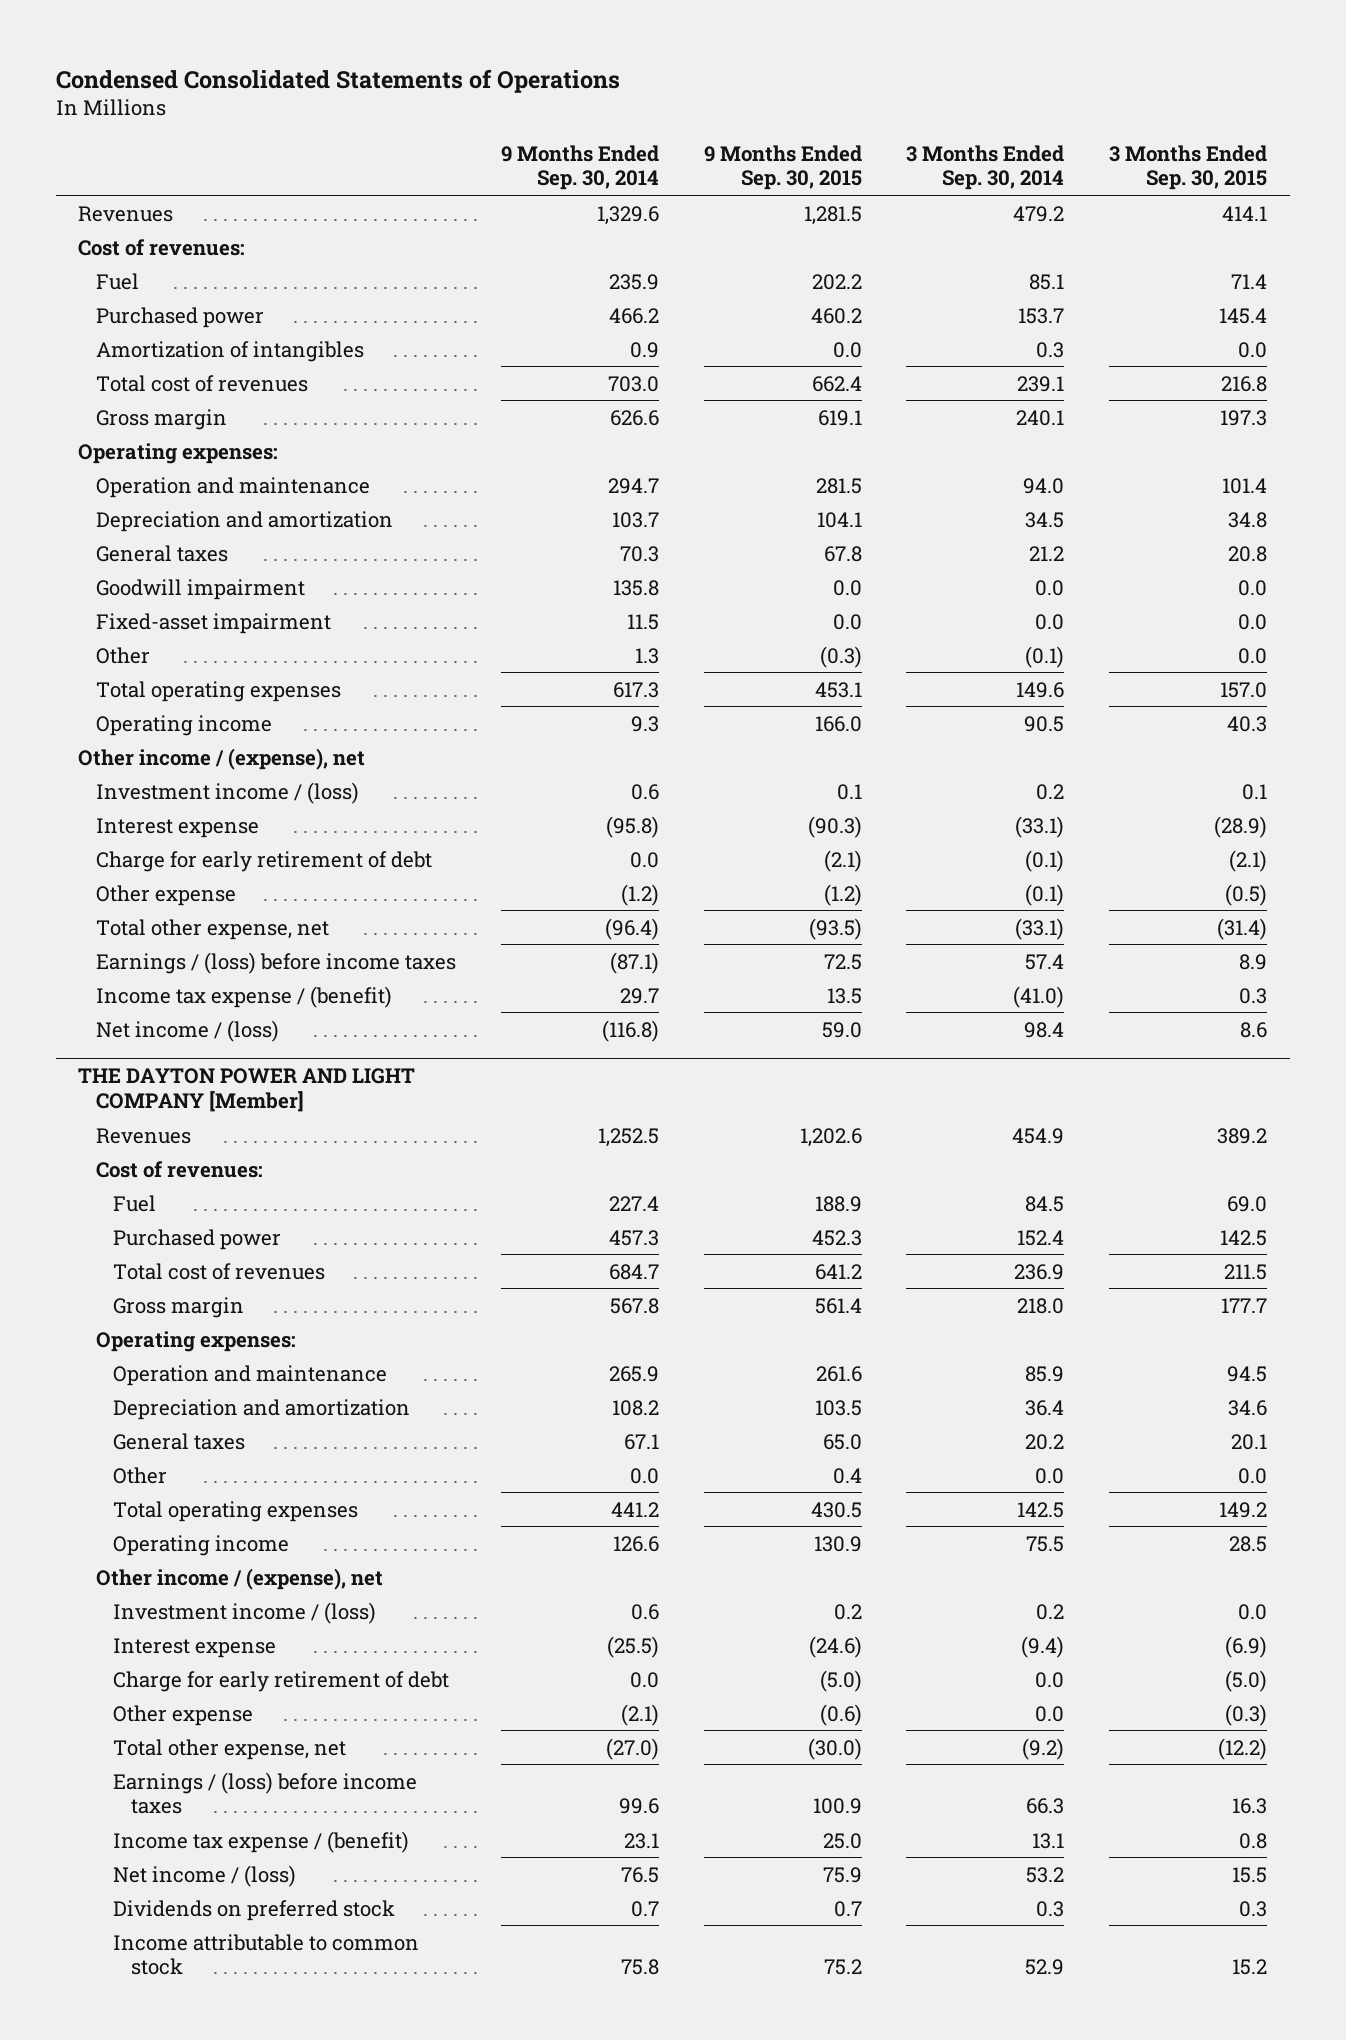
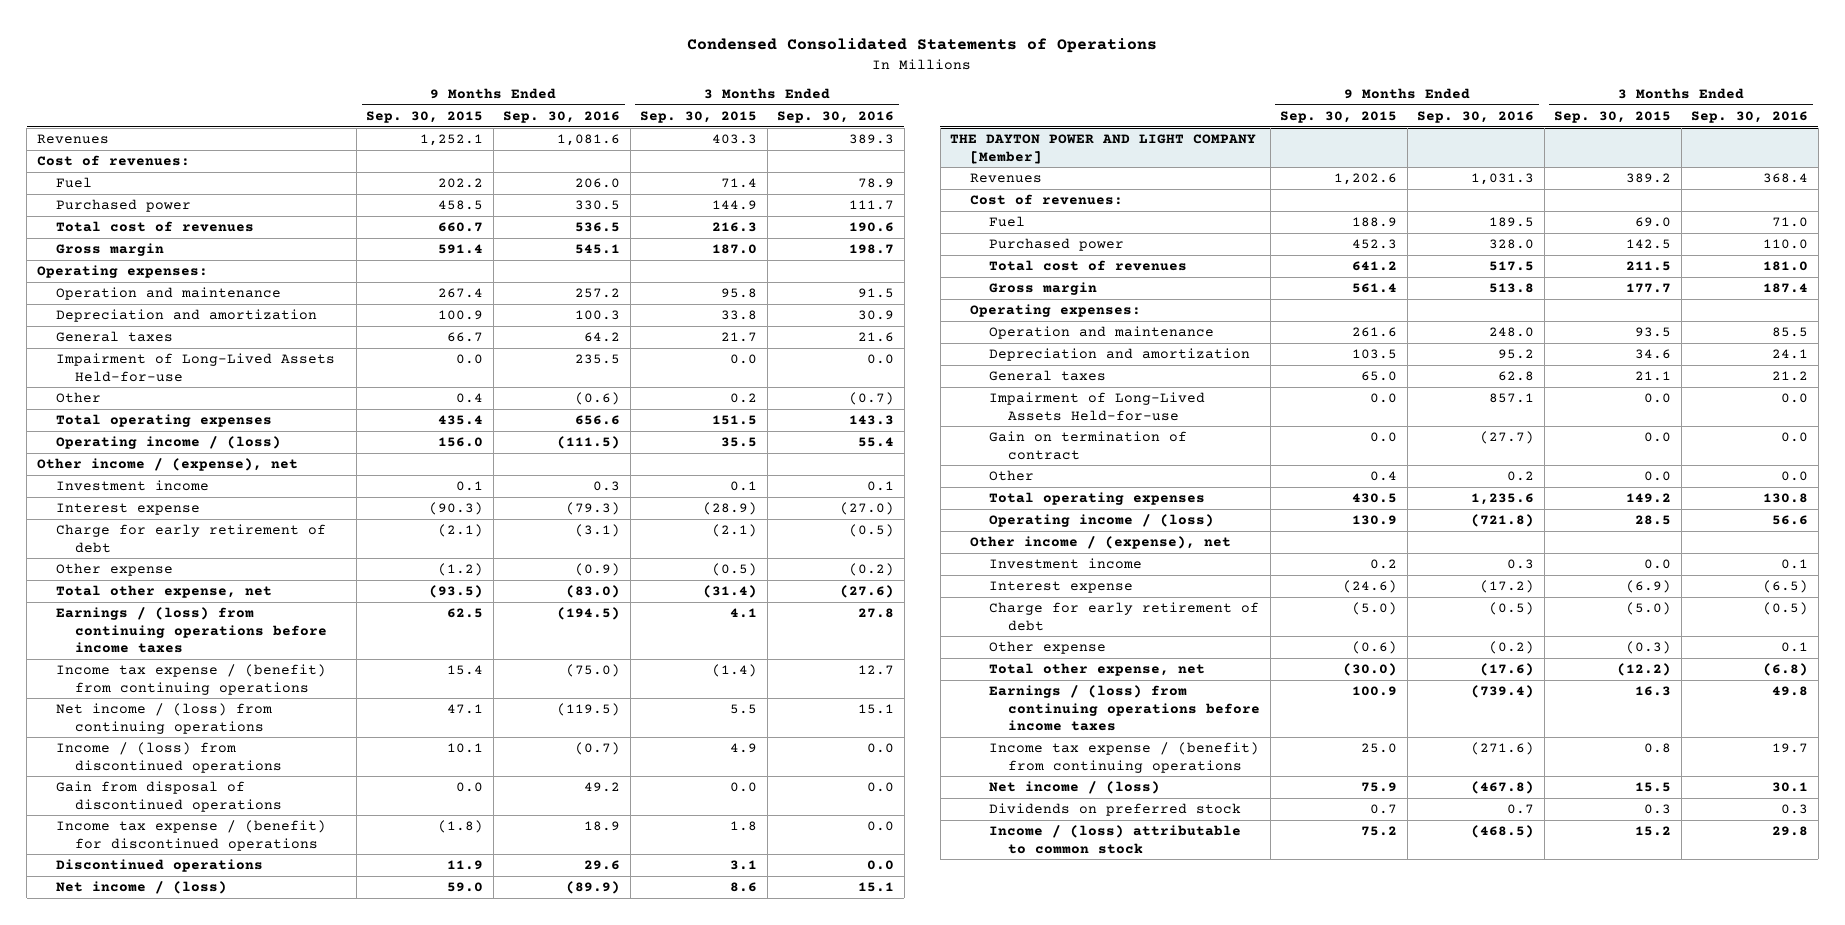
[500,144,659,191] 9 Months Ended Sep. 30, 2014 -> none
[906,144,1065,191] 3 Months Ended Sep. 30, 2014 -> none
none -> [503,110,621,123] Sep. 30, 2016
none -> [777,110,895,123] Sep. 30, 2016
[803,205,862,225] 1,281.5 -> [420,134,484,147] 1,252.1
[1222,205,1268,221] 414.1 -> [712,134,758,145] 403.3
[95,340,364,362] Amortization of intangibles -> none
[810,307,862,324] 460.2 -> [438,200,484,211] 458.5
[1219,307,1268,324] 145.4 -> [712,200,758,211] 144.9
[811,375,862,392] 662.4 -> [438,222,484,233] 660.7
[1221,375,1268,392] 216.8 -> [712,222,758,233] 216.3
[817,409,862,426] 619.1 -> [438,244,484,255] 591.4
[1220,409,1268,426] 197.3 -> [712,244,758,255] 187.0
[95,578,305,600] Goodwill impairment -> none
[815,477,862,494] 281.5 -> [438,288,484,299] 267.4
[1222,477,1268,494] 101.4 -> [721,288,758,299] 95.8
[816,511,862,528] 104.1 -> [438,310,484,321] 100.9
[1228,511,1268,528] 34.8 -> [721,310,758,321] 33.8
[823,545,862,562] 67.8 -> [447,332,484,343] 66.7
[1228,545,1268,562] 20.8 -> [721,332,758,343] 21.7
[95,612,331,634] Fixed-asset impairment -> [55,353,335,382] Impairment of Long-Lived Assets Held-for-use
[819,645,862,668] (0.3) -> [456,393,484,404] 0.4
[1238,647,1268,664] 0.0 -> [730,393,758,404] 0.2
[814,681,862,698] 453.1 -> [438,415,484,426] 435.4
[1220,681,1268,698] 157.0 -> [712,415,758,426] 151.5
[95,714,272,736] Operating income -> [55,436,281,450] Operating income / (loss)
[814,715,862,732] 166.0 -> [438,437,484,448] 156.0
[1227,715,1268,732] 40.3 -> [721,437,758,448] 35.5
[95,781,359,804] Investment income / (loss) -> [55,480,209,492] Investment income
[95,951,456,974] Earnings / (loss) before income taxes -> [55,607,328,654] Earnings / (loss) from continuing operations before income taxes
[823,953,862,970] 72.5 -> [447,608,484,619] 62.5
[1239,953,1268,970] 8.9 -> [730,608,758,619] 4.1
[95,985,392,1008] Income tax expense / (benefit) -> [55,664,326,695] Income tax expense / (benefit) from continuing operations
[826,987,862,1004] 13.5 -> [447,665,484,676] 15.4
[1239,987,1268,1004] 0.3 -> [712,664,758,678] (1.4)
none -> [55,703,272,734] Net income / (loss) from continuing operations
none -> [55,742,283,773] Income / (loss) from discontinued operations
none -> [55,781,283,812] Gain from disposal of discontinued operations
none -> [55,820,326,851] Income tax expense / (benefit) for discontinued operations
none -> [55,859,263,873] Discontinued operations
[1227,1365,1268,1382] 94.5 -> [1635,327,1672,338] 93.5
[1231,1433,1268,1450] 20.1 -> [1635,371,1672,382] 21.1
none -> [989,392,1206,421] Impairment of Long-Lived Assets Held-for-use
none -> [989,431,1188,460] Gain on termination of contract
[113,1534,290,1556] Operating income -> [989,514,1215,528] Operating income / (loss)
[113,1601,377,1624] Investment income / (loss) -> [989,558,1143,570] Investment income
[113,1771,418,1815] Earnings / (loss) before income taxes -> [989,685,1261,732] Earnings / (loss) from continuing operations before income taxes
[113,1830,410,1853] Income tax expense / (benefit) -> [989,742,1260,773] Income tax expense / (benefit) from continuing operations
[113,1933,420,1976] Income attributable to common stock -> [989,825,1242,854] Income / (loss) attributable to common stock

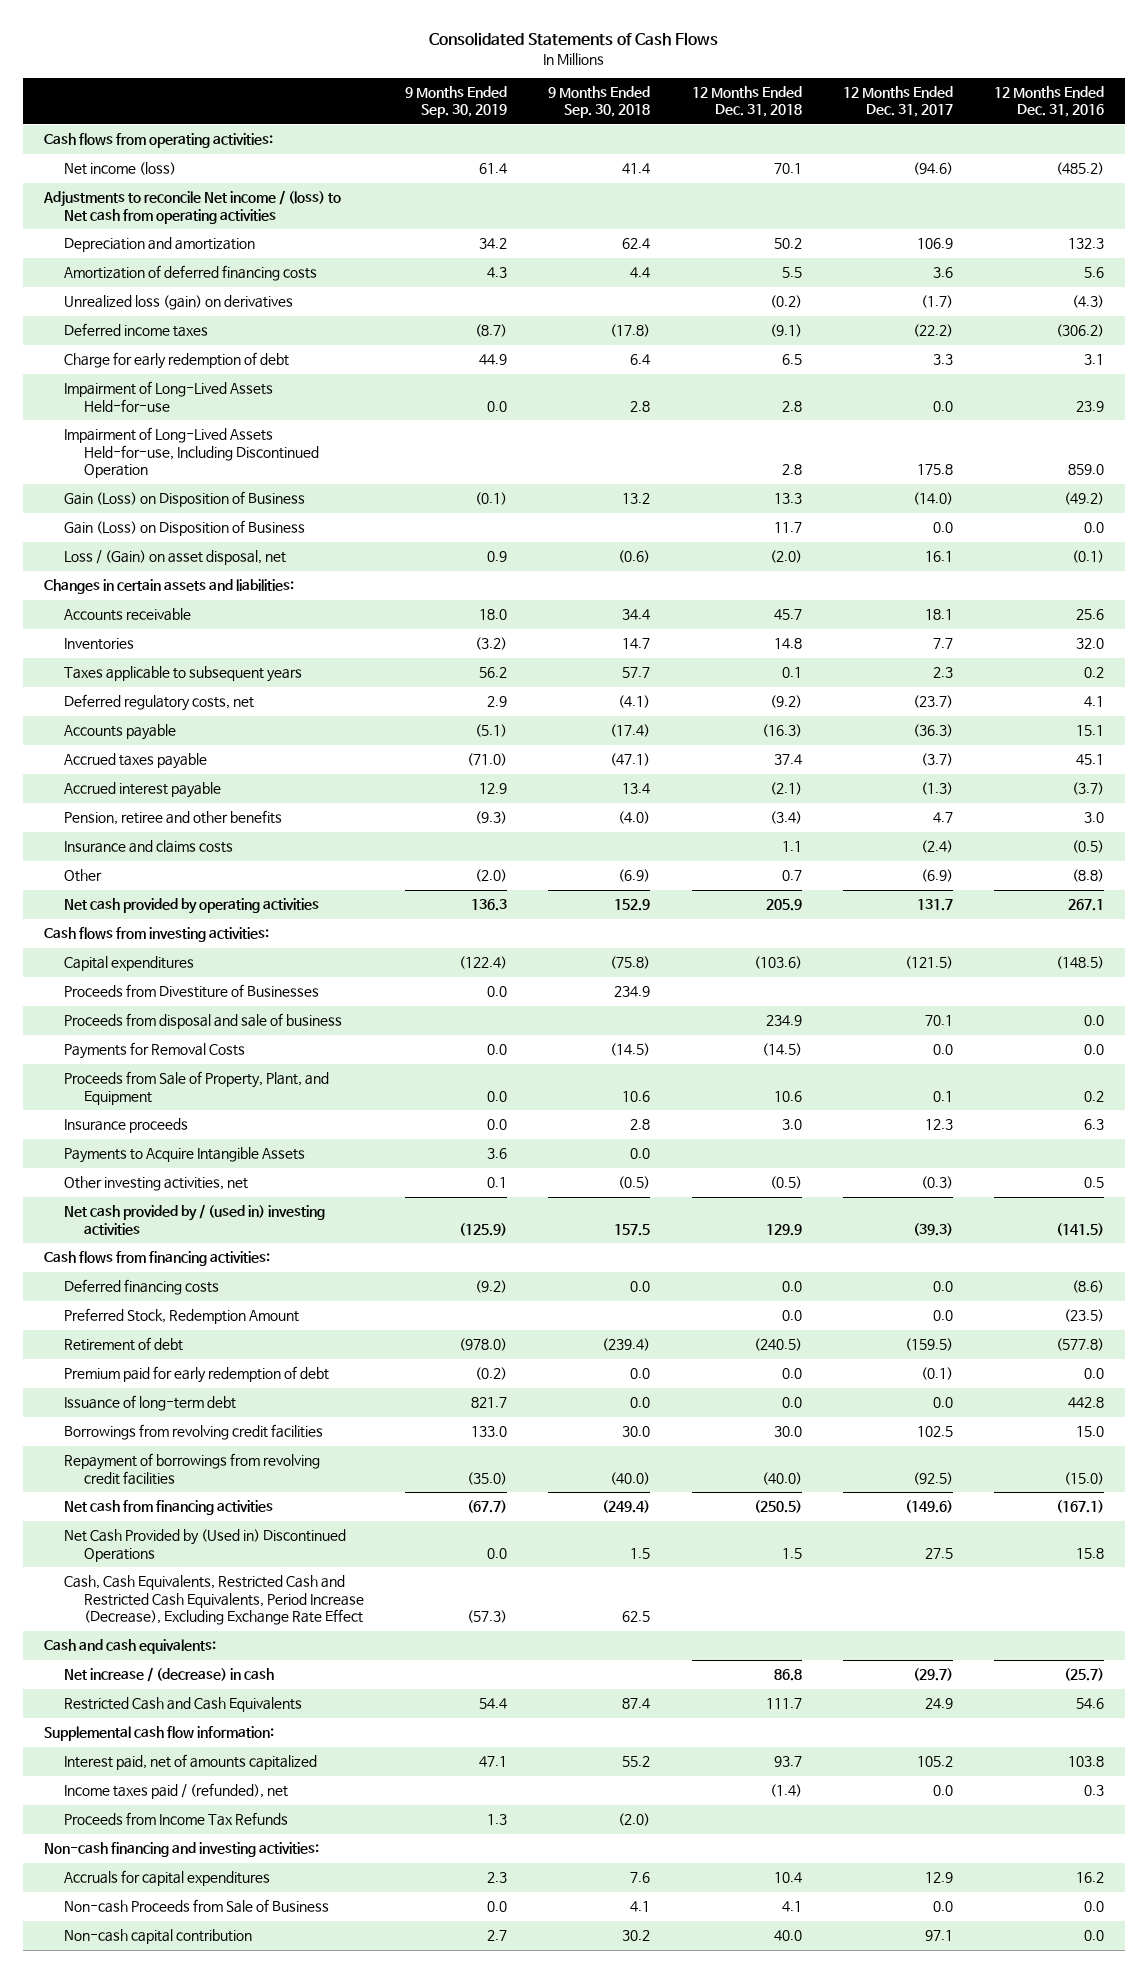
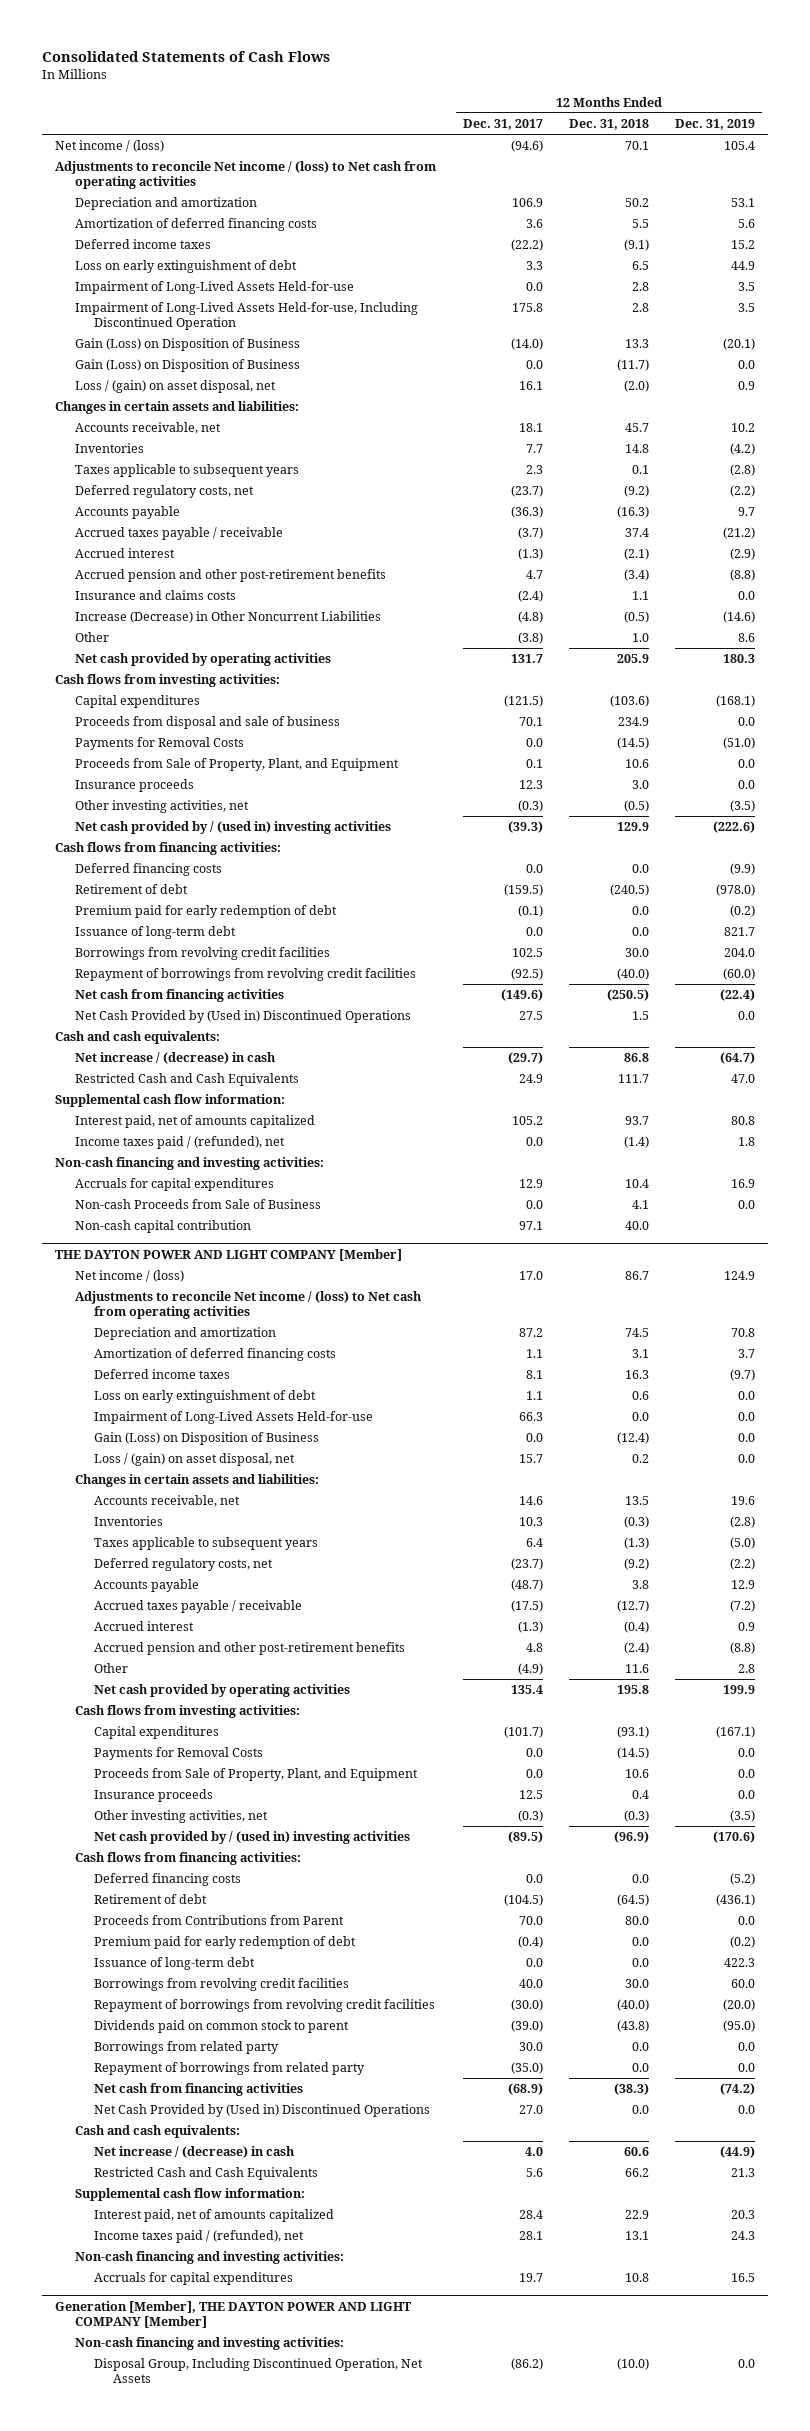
[404,86,507,119] 9 Months Ended Sep. 30, 2019 -> none
[548,86,651,119] 9 Months Ended Sep. 30, 2018 -> none
[994,86,1105,118] 12 Months Ended Dec. 31, 2016 -> none
none -> [674,119,755,131] Dec. 31, 2019
[43,133,273,149] Cash flows from operating activities: -> none
[63,162,176,176] Net income (loss) -> [55,140,165,153] Net income / (loss)
[63,295,293,311] Unrealized loss (gain) on derivatives -> none
[63,352,289,370] Charge for early redemption of debt -> [74,260,297,274] Loss on early extinguishment of debt
[773,522,802,534] 11.7 -> [616,359,649,372] (11.7)
[63,550,286,566] Loss / (Gain) on asset disposal, net -> [74,380,276,394] Loss / (gain) on asset disposal, net
[63,608,191,622] Accounts receivable -> [74,422,221,435] Accounts receivable, net
[63,753,207,770] Accrued taxes payable -> [74,527,283,541] Accrued taxes payable / receivable
[63,782,221,799] Accrued interest payable -> [74,548,175,559] Accrued interest
[63,810,282,826] Pension, retiree and other benefits -> [74,569,386,583] Accrued pension and other post-retirement benefits
none -> [74,611,381,624] Increase (Decrease) in Other Noncurrent Liabilities
[781,870,802,882] 0.7 -> [631,633,649,643] 1.0
[921,869,954,883] (6.9) -> [517,632,543,645] (3.8)
[63,984,319,999] Proceeds from Divestiture of Businesses -> none
[63,1147,305,1164] Payments to Acquire Intangible Assets -> none
[63,1308,299,1325] Preferred Stock, Redemption Amount -> none
[63,1575,364,1626] Cash, Cash Equivalents, Restricted Cash and Restricted Cash Equivalents, Period Increase (Decrease), Excluding Exchange Rate Effect -> none
[63,1812,288,1827] Proceeds from Income Tax Refunds -> none
none -> [55,1248,403,1261] THE DAYTON POWER AND LIGHT COMPANY [Member]
none -> [74,1270,184,1283] Net income / (loss)
none -> [74,1291,422,1320] Adjustments to reconcile Net income / (loss) to Net cash from operating activities
none -> [94,1327,277,1341] Depreciation and amortization
none -> [94,1348,337,1362] Amortization of deferred financing costs
none -> [94,1369,231,1380] Deferred income taxes
none -> [94,1390,317,1404] Loss on early extinguishment of debt
none -> [94,1411,374,1425] Impairment of Long-Lived Assets Held-for-use
none -> [94,1432,320,1446] Gain (Loss) on Disposition of Business
none -> [94,1453,296,1467] Loss / (gain) on asset disposal, net
none -> [74,1474,319,1488] Changes in certain assets and liabilities:
none -> [94,1495,241,1508] Accounts receivable, net
none -> [94,1516,164,1527] Inventories
none -> [94,1537,319,1551] Taxes applicable to subsequent years
none -> [94,1558,274,1572] Deferred regulatory costs, net
none -> [94,1579,200,1593] Accounts payable
none -> [94,1600,303,1614] Accrued taxes payable / receivable
none -> [94,1621,195,1632] Accrued interest
none -> [94,1642,406,1656] Accrued pension and other post-retirement benefits
none -> [94,1663,129,1674] Other
none -> [94,1684,351,1698] Net cash provided by operating activities
none -> [74,1705,300,1719] Cash flows from investing activities:
none -> [94,1726,220,1740] Capital expenditures
none -> [94,1747,264,1761] Payments for Removal Costs
none -> [94,1768,419,1782] Proceeds from Sale of Property, Plant, and Equipment
none -> [94,1789,214,1803] Insurance proceeds
none -> [94,1810,269,1824] Other investing activities, net
none -> [94,1831,411,1845] Net cash provided by / (used in) investing activities
none -> [74,1852,301,1866] Cash flows from financing activities:
none -> [94,1873,242,1887] Deferred financing costs
none -> [94,1894,208,1905] Retirement of debt
none -> [94,1915,345,1926] Proceeds from Contributions from Parent
none -> [94,1936,357,1950] Premium paid for early redemption of debt
none -> [94,1957,256,1971] Issuance of long-term debt
none -> [94,1978,350,1992] Borrowings from revolving credit facilities
none -> [94,1999,436,2013] Repayment of borrowings from revolving credit facilities
none -> [94,2020,350,2034] Dividends paid on common stock to parent
none -> [94,2041,280,2055] Borrowings from related party
none -> [94,2062,366,2076] Repayment of borrowings from related party
none -> [94,2083,304,2097] Net cash from financing activities
none -> [94,2104,431,2118] Net Cash Provided by (Used in) Discontinued Operations
none -> [74,2125,240,2139] Cash and cash equivalents:
none -> [94,2146,296,2159] Net increase / (decrease) in cash
none -> [94,2167,319,2181] Restricted Cash and Cash Equivalents
none -> [74,2188,305,2202] Supplemental cash flow information:
none -> [94,2209,335,2223] Interest paid, net of amounts capitalized
none -> [94,2230,305,2244] Income taxes paid / (refunded), net
none -> [74,2251,344,2265] Non-cash financing and investing activities:
none -> [94,2272,294,2286] Accruals for capital expenditures
none -> [55,2300,413,2328] Generation [Member], THE DAYTON POWER AND LIGHT COMPANY [Member]
none -> [74,2337,344,2351] Non-cash financing and investing activities:
none -> [94,2358,424,2384] Disposal Group, Including Discontinued Operation, Net Assets

